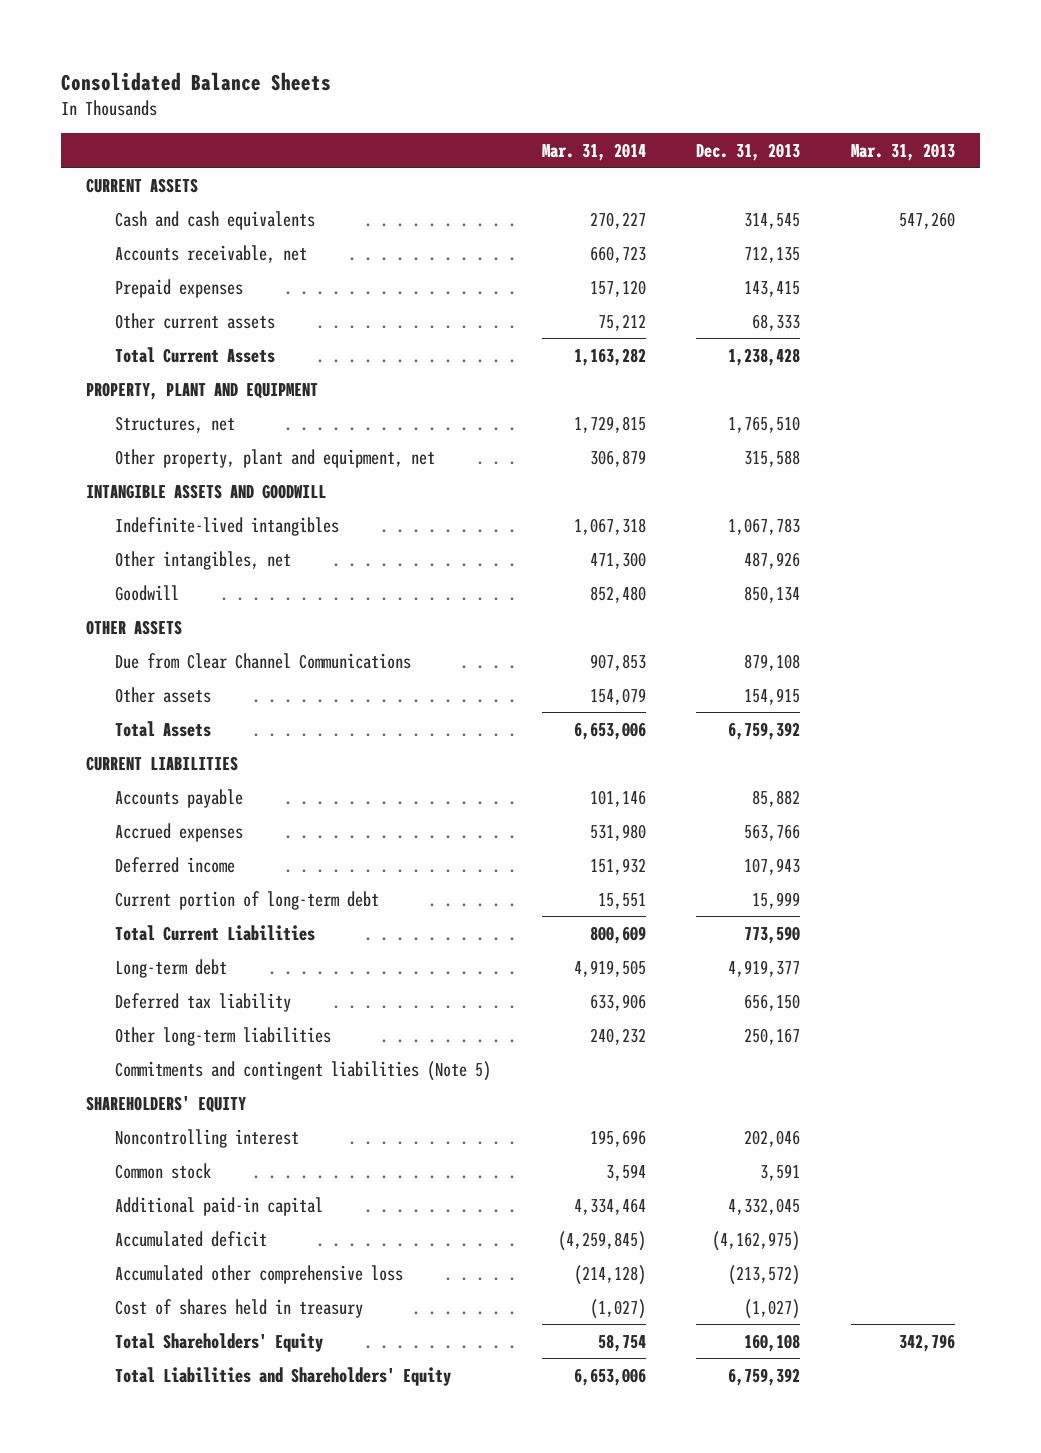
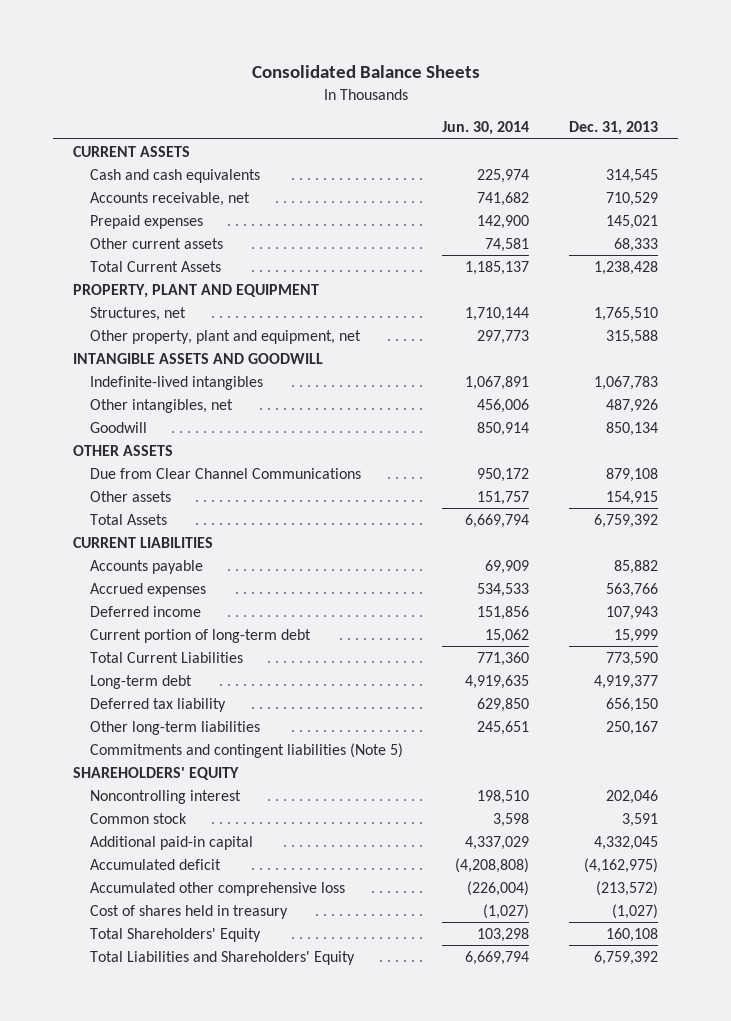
[541,142,646,161] Mar. 31, 2014 -> none
[851,142,956,161] Mar. 31, 2013 -> none
none -> [442,121,530,136] Jun. 30, 2014
[744,245,801,263] 712,135 -> [606,191,659,206] 710,529
[744,280,801,297] 143,415 -> [606,214,659,229] 145,021

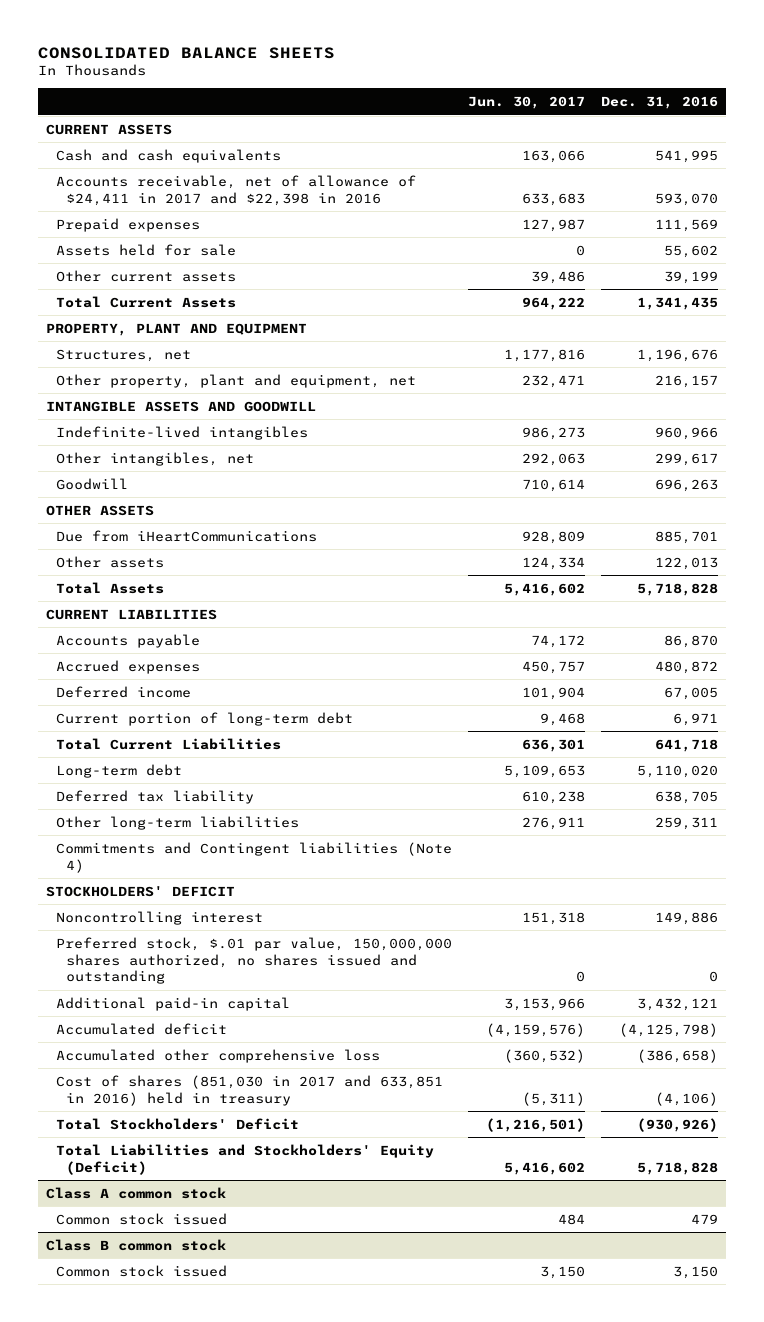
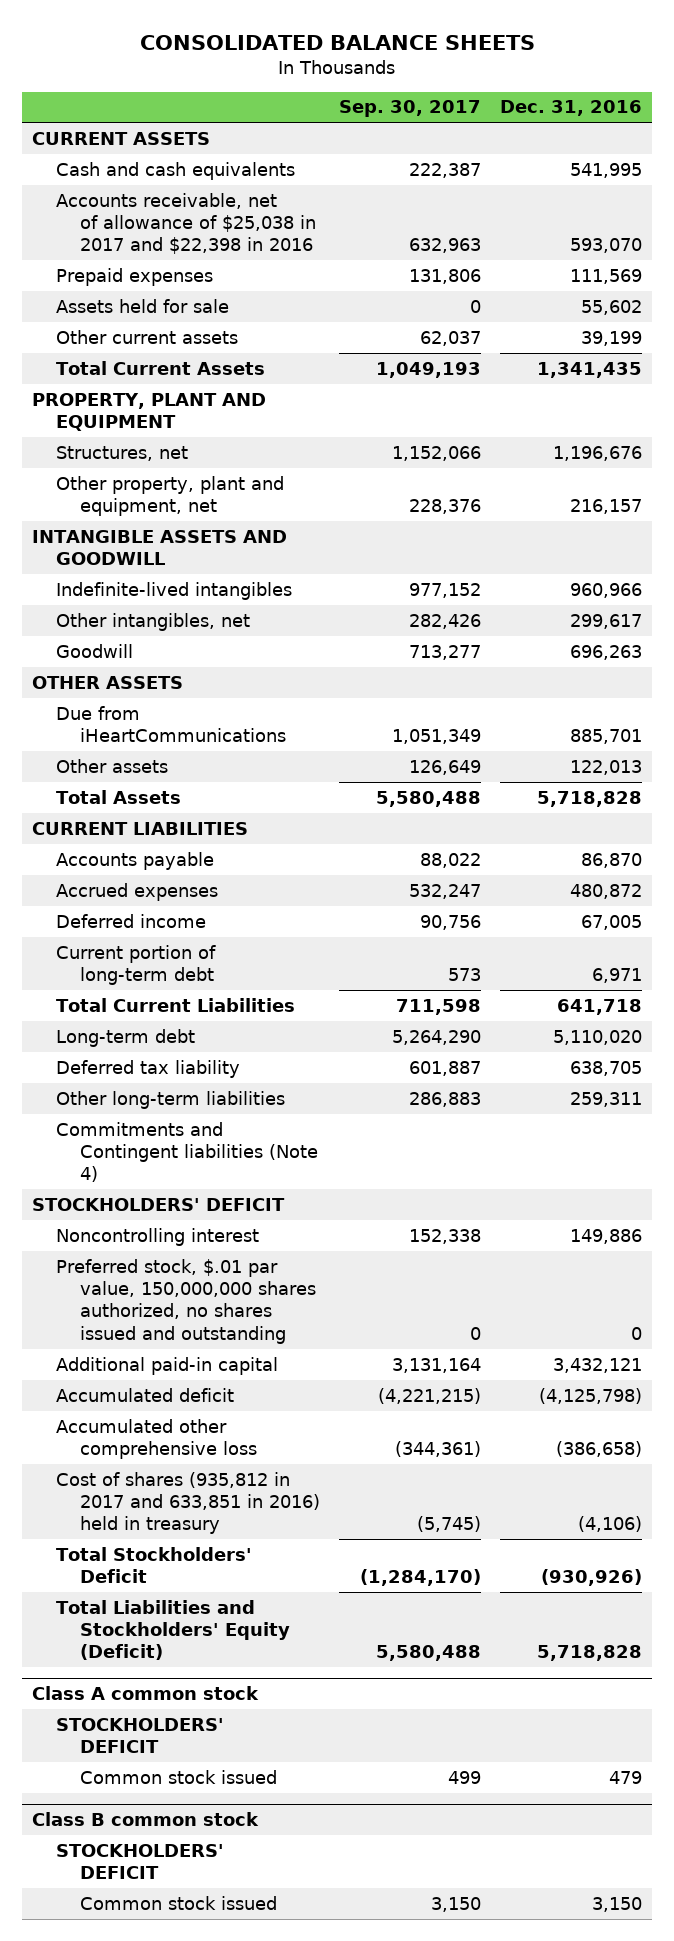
[468,96,586,110] Jun. 30, 2017 -> none
none -> [339,100,482,118] Sep. 30, 2017
[55,174,416,206] Accounts receivable, net of allowance of $24,411 in 2017 and $22,398 in 2016 -> [56,192,317,255] Accounts receivable, net of allowance of $25,038 in 2017 and $22,398 in 2016
[55,1074,443,1106] Cost of shares (851,030 in 2017 and 633,851 in 2016) held in treasury -> [56,1471,321,1535] Cost of shares (935,812 in 2017 and 633,851 in 2016) held in treasury
none -> [56,1717,225,1754] STOCKHOLDERS' DEFICIT
none -> [56,1843,225,1880] STOCKHOLDERS' DEFICIT

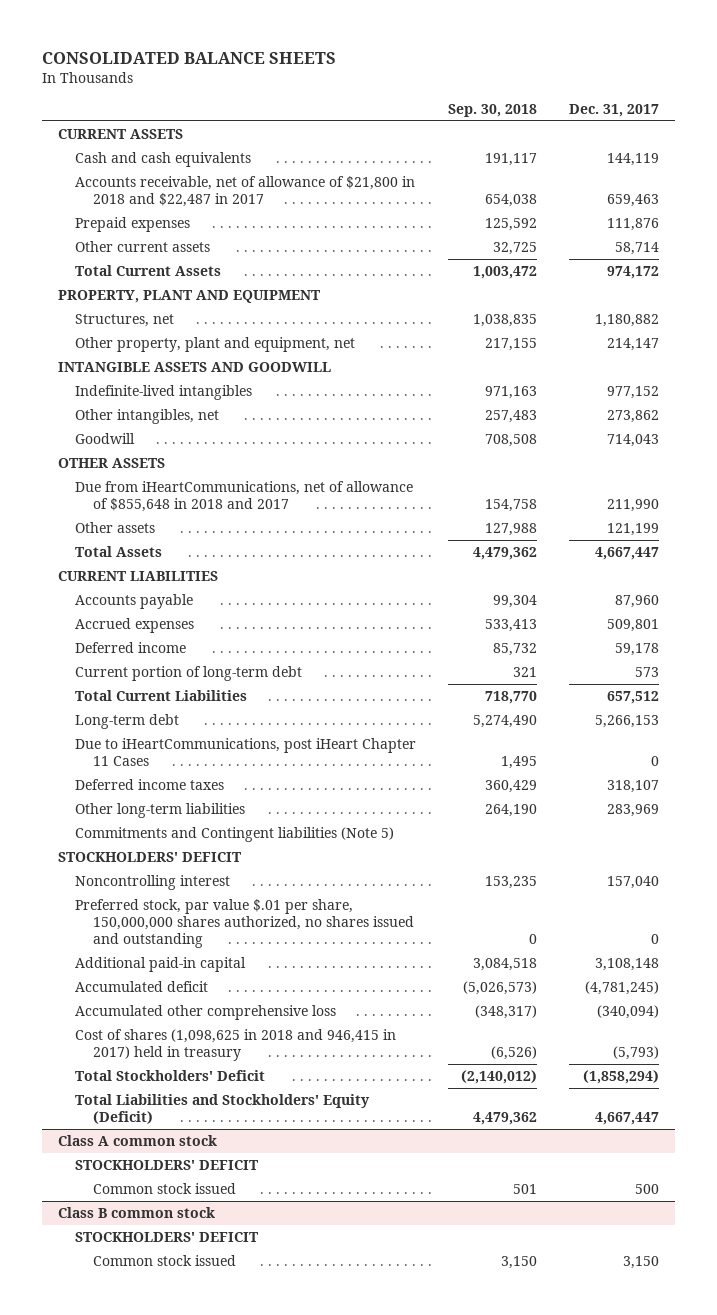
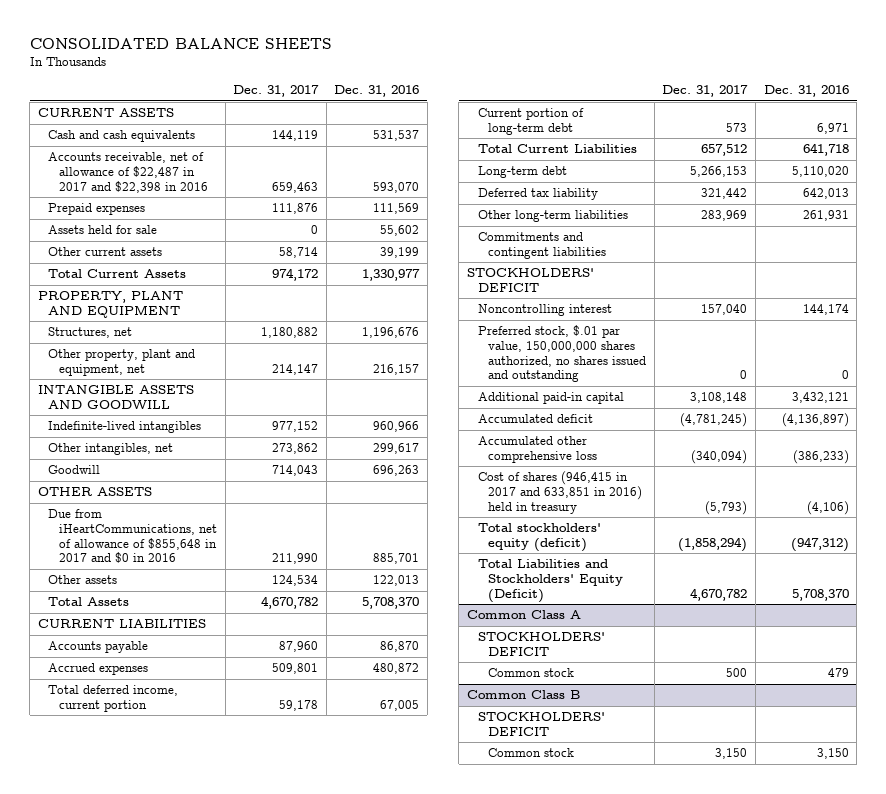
[448,104,538,118] Sep. 30, 2018 -> none
none -> [334,85,420,98] Dec. 31, 2016
[75,176,416,207] Accounts receivable, net of allowance of $21,800 in 2018 and $22,487 in 2017 -> [48,152,208,193] Accounts receivable, net of allowance of $22,487 in 2017 and $22,398 in 2016
none -> [48,225,158,235] Assets held for sale
[75,481,414,512] Due from iHeartCommunications, net of allowance of $855,648 in 2018 and 2017 -> [48,509,217,564] Due from iHeartCommunications, net of allowance of $855,648 in 2017 and $0 in 2016
[606,523,659,537] 121,199 -> [272,575,319,587] 124,534
[594,547,659,561] 4,667,447 -> [261,596,319,610] 4,670,782
[75,642,187,654] Deferred income -> [48,685,179,712] Total deferred income, current portion
[75,738,417,766] Due to iHeartCommunications, post iHeart Chapter 11 Cases -> none
[75,779,225,791] Deferred income taxes -> [477,188,598,201] Deferred tax liability
[606,780,659,794] 318,107 -> [701,188,748,200] 321,442
[75,827,395,843] Commitments and Contingent liabilities (Note 5) -> [477,232,607,259] Commitments and contingent liabilities
[75,899,414,948] Preferred stock, par value $.01 per share, 150,000,000 shares authorized, no shares issued and outstanding -> [477,325,647,383] Preferred stock, $.01 par value, 150,000,000 shares authorized, no shares issued and outstanding
[75,1029,397,1061] Cost of shares (1,098,625 in 2018 and 946,415 in 2017) held in treasury -> [477,471,643,514] Cost of shares (946,415 in 2017 and 633,851 in 2016) held in treasury
[75,1070,266,1082] Total Stockholders' Deficit -> [477,523,601,552] Total stockholders' equity (deficit)
[594,1111,659,1125] 4,667,447 -> [690,587,748,601] 4,670,782
[57,1135,217,1147] Class A common stock -> [467,610,582,620] Common Class A
[92,1183,236,1195] Common stock issued -> [488,668,575,678] Common stock
[57,1207,215,1219] Class B common stock -> [467,690,581,700] Common Class B
[92,1255,236,1267] Common stock issued -> [488,748,575,758] Common stock

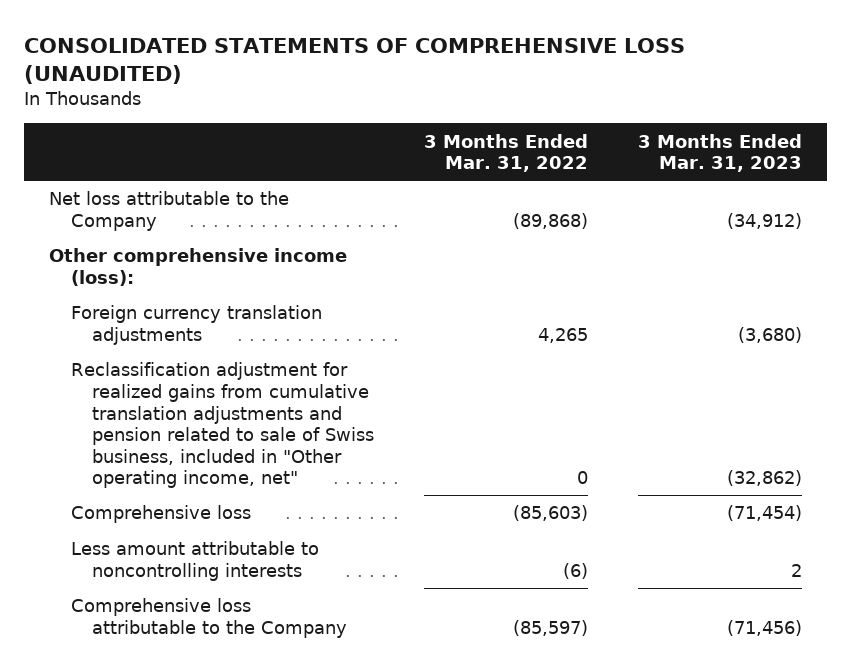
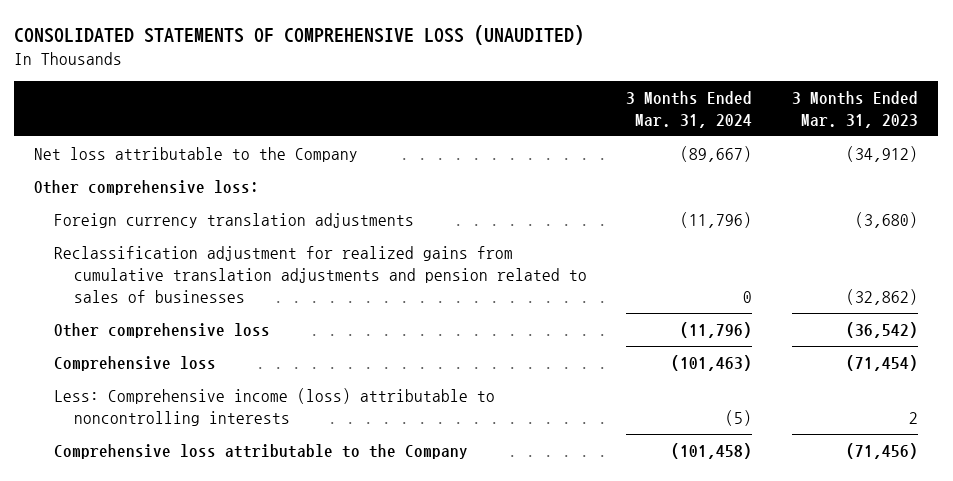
[423,133,588,173] 3 Months Ended Mar. 31, 2022 -> none
none -> [626,90,753,128] 3 Months Ended Mar. 31, 2024
[49,248,348,286] Other comprehensive income (loss): -> [34,179,260,195] Other comprehensive loss:
[70,362,374,489] Reclassification adjustment for realized gains from cumulative translation adjustments and pension related to sale of Swiss business, included in "Other operating income, net" -> [53,245,587,303] Reclassification adjustment for realized gains from cumulative translation adjustments and pension related to sales of businesses
none -> [53,322,270,338] Other comprehensive loss
[70,541,319,581] Less amount attributable to noncontrolling interests -> [53,387,495,426] Less: Comprehensive income (loss) attributable to noncontrolling interests

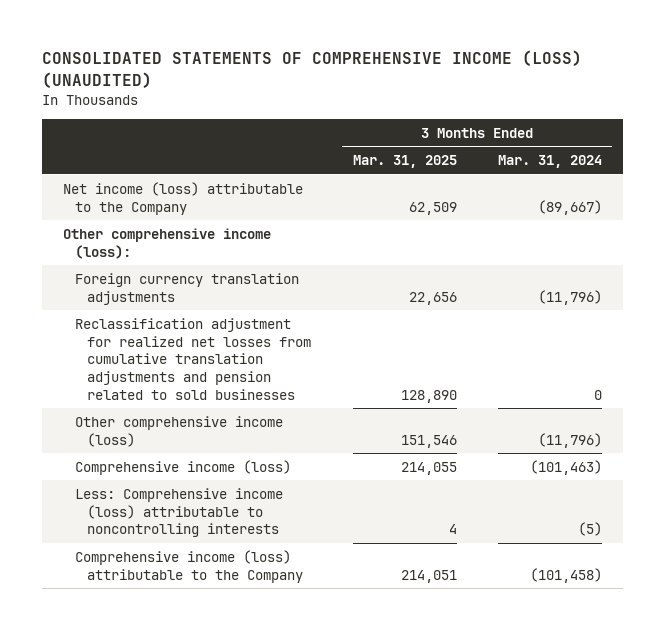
[14,24,585,45] CONSOLIDATED STATEMENTS OF COMPREHENSIVE LOSS (UNAUDITED) -> [42,50,583,88] CONSOLIDATED STATEMENTS OF COMPREHENSIVE INCOME (LOSS) (UNAUDITED)
[792,90,919,128] 3 Months Ended Mar. 31, 2023 -> none
none -> [352,154,457,168] Mar. 31, 2025
[34,146,359,162] Net loss attributable to the Company -> [63,181,304,215] Net income (loss) attributable to the Company
[34,179,260,195] Other comprehensive loss: -> [63,227,272,259] Other comprehensive income (loss):
[53,245,587,303] Reclassification adjustment for realized gains from cumulative translation adjustments and pension related to sales of businesses -> [75,317,312,400] Reclassification adjustment for realized net losses from cumulative translation adjustments and pension related to sold businesses
[53,322,270,338] Other comprehensive loss -> [75,415,284,447] Other comprehensive income (loss)
[53,355,216,371] Comprehensive loss -> [75,459,292,475] Comprehensive income (loss)
[53,443,468,459] Comprehensive loss attributable to the Company -> [75,549,304,583] Comprehensive income (loss) attributable to the Company

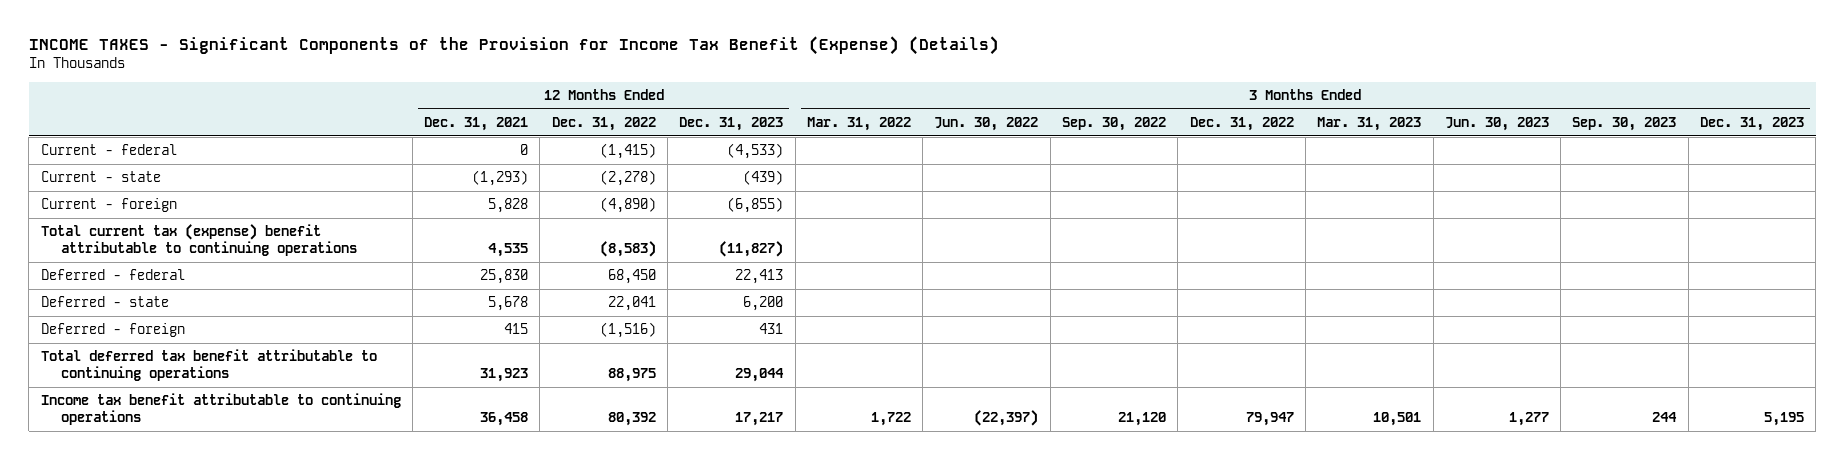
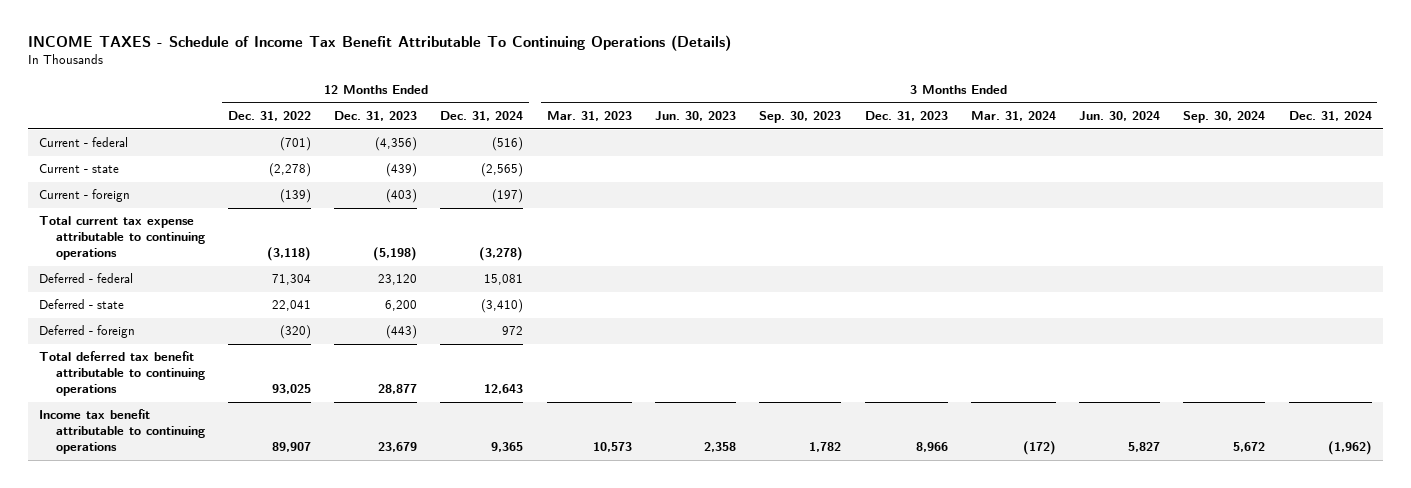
[28,35,999,55] INCOME TAXES - Significant Components of the Provision for Income Tax Benefit (Expense) (Details) -> [27,35,731,52] INCOME TAXES - Schedule of Income Tax Benefit Attributable To Continuing Operations (Details)
[424,116,529,131] Dec. 31, 2021 -> none
[806,116,911,131] Mar. 31, 2022 -> none
[934,116,1039,131] Jun. 30, 2022 -> none
[1062,116,1167,131] Sep. 30, 2022 -> none
[1189,116,1294,131] Dec. 31, 2022 -> none
none -> [440,111,524,122] Dec. 31, 2024
none -> [970,111,1056,122] Mar. 31, 2024
none -> [1079,111,1161,122] Jun. 30, 2024
none -> [1183,111,1266,124] Sep. 30, 2024
none -> [1288,111,1372,122] Dec. 31, 2024
[599,143,656,160] (1,415) -> [279,137,311,152] (701)
[727,143,784,160] (4,533) -> [375,137,418,152] (4,356)
[599,197,656,214] (4,890) -> [279,189,311,204] (139)
[727,197,784,214] (6,855) -> [386,189,418,204] (403)
[40,224,357,257] Total current tax (expense) benefit attributable to continuing operations -> [39,216,205,261] Total current tax expense attributable to continuing operations
[599,241,656,258] (8,583) -> [266,247,311,262] (3,118)
[719,241,784,258] (11,827) -> [373,247,418,262] (5,198)
[607,269,656,285] 68,450 -> [271,274,311,286] 71,304
[735,269,784,285] 22,413 -> [378,274,418,286] 23,120
[599,322,656,339] (1,516) -> [279,325,311,340] (320)
[759,323,784,335] 431 -> [386,325,418,340] (443)
[607,368,656,383] 88,975 -> [271,384,311,395] 93,025
[735,368,785,383] 29,044 -> [378,384,418,395] 28,877
[607,412,656,427] 80,392 -> [271,442,311,453] 89,907
[735,412,784,427] 17,217 -> [378,442,418,453] 23,679
[1373,412,1422,427] 10,501 -> [592,442,632,453] 10,573
[1508,412,1549,427] 1,277 -> [704,442,737,453] 2,358
[1652,412,1678,423] 244 -> [809,442,842,453] 1,782
[1763,412,1804,427] 5,195 -> [915,442,948,453] 8,966

